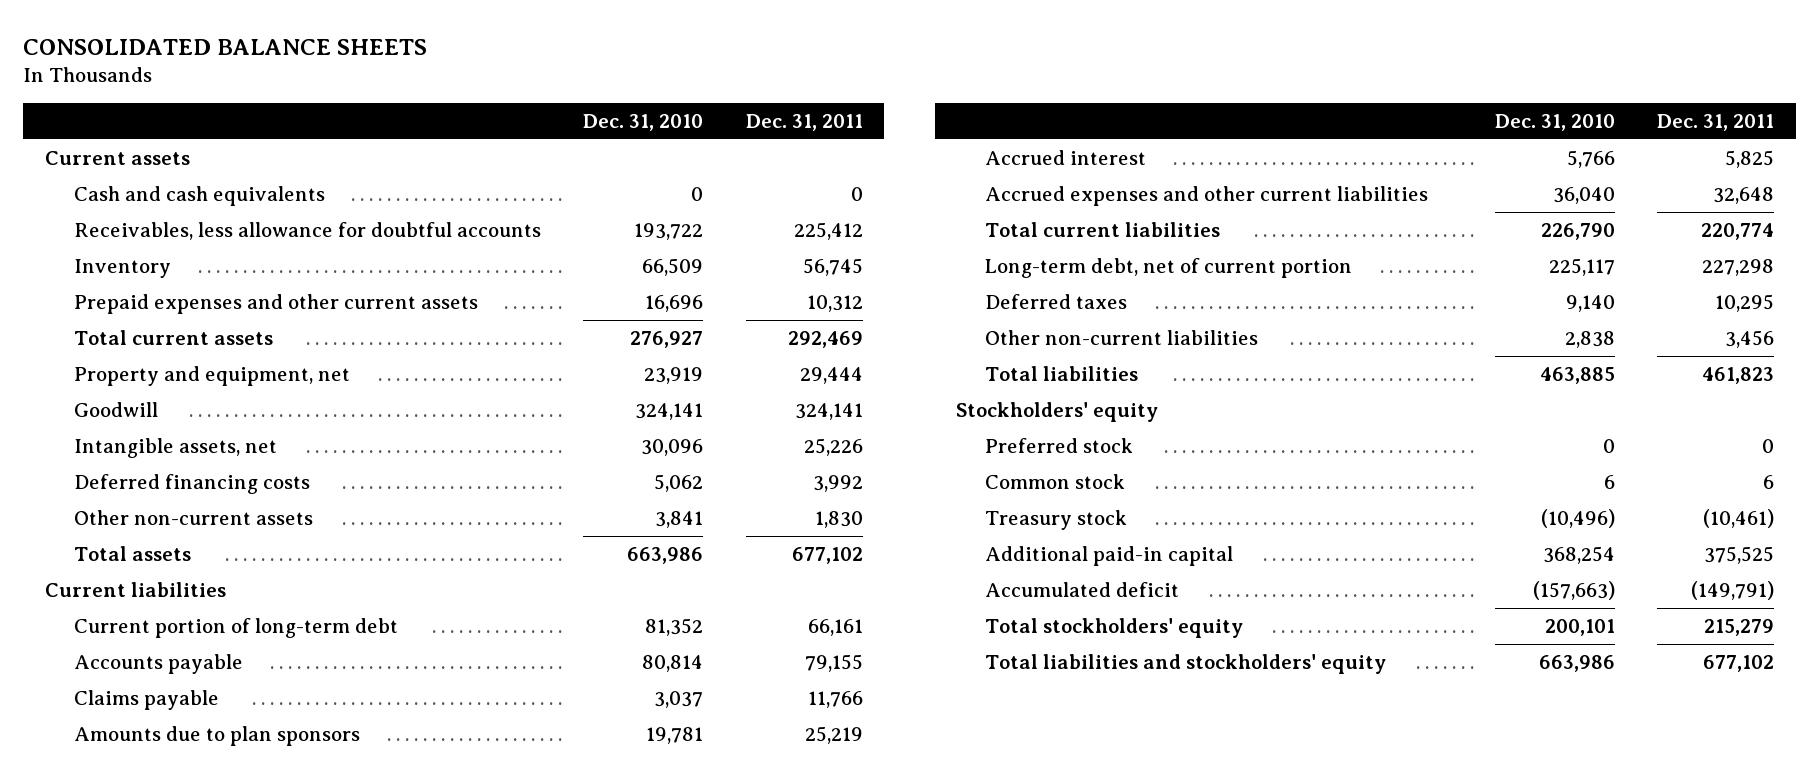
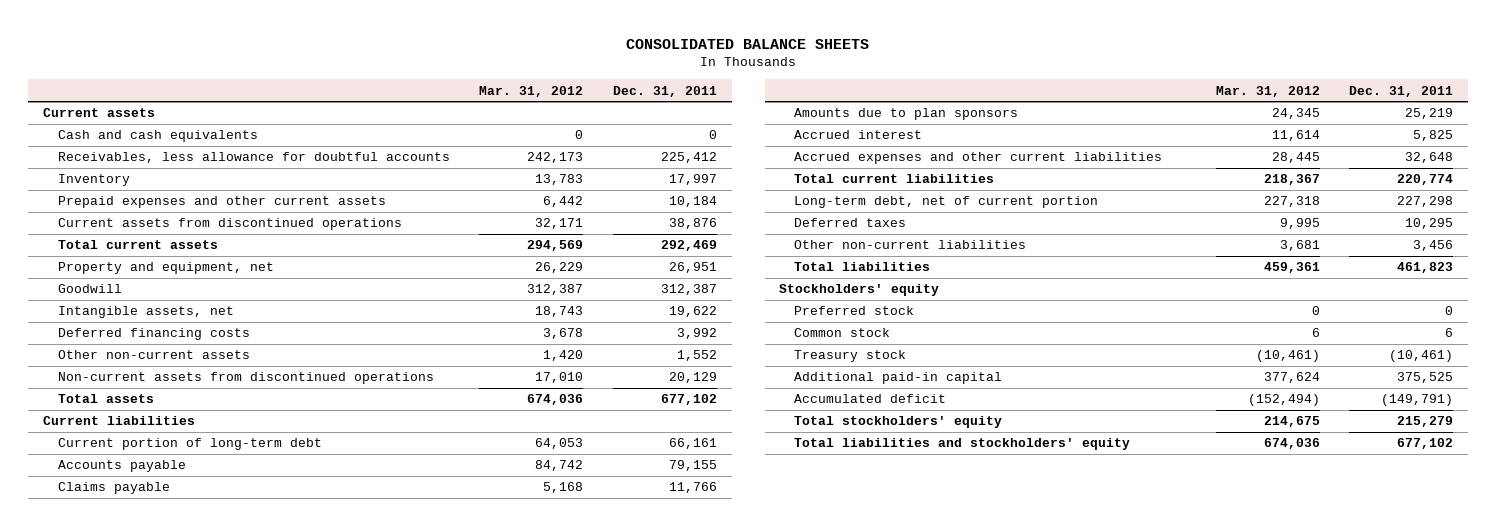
[583,113,704,131] Dec. 31, 2010 -> none
none -> [479,85,584,97] Mar. 31, 2012
[802,258,863,277] 56,745 -> [668,174,717,186] 17,997
[806,295,863,313] 10,312 -> [668,196,717,208] 10,184
none -> [57,218,402,231] Current assets from discontinued operations
[799,367,863,385] 29,444 -> [668,262,717,274] 26,951
[794,403,863,421] 324,141 -> [660,284,717,296] 312,387
[803,438,863,457] 25,226 -> [668,306,717,318] 19,622
[814,511,863,529] 1,830 -> [676,350,717,362] 1,552
none -> [57,372,434,385] Non-current assets from discontinued operations

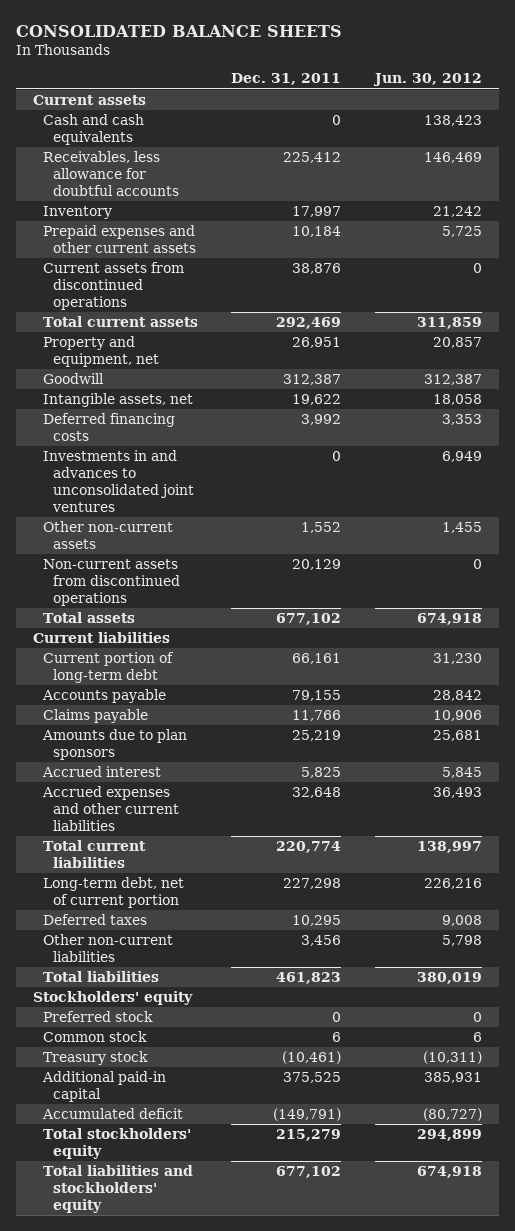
[479,85,584,97] Mar. 31, 2012 -> none
none -> [373,73,483,87] Jun. 30, 2012
none -> [42,450,194,513] Investments in and advances to unconsolidated joint ventures

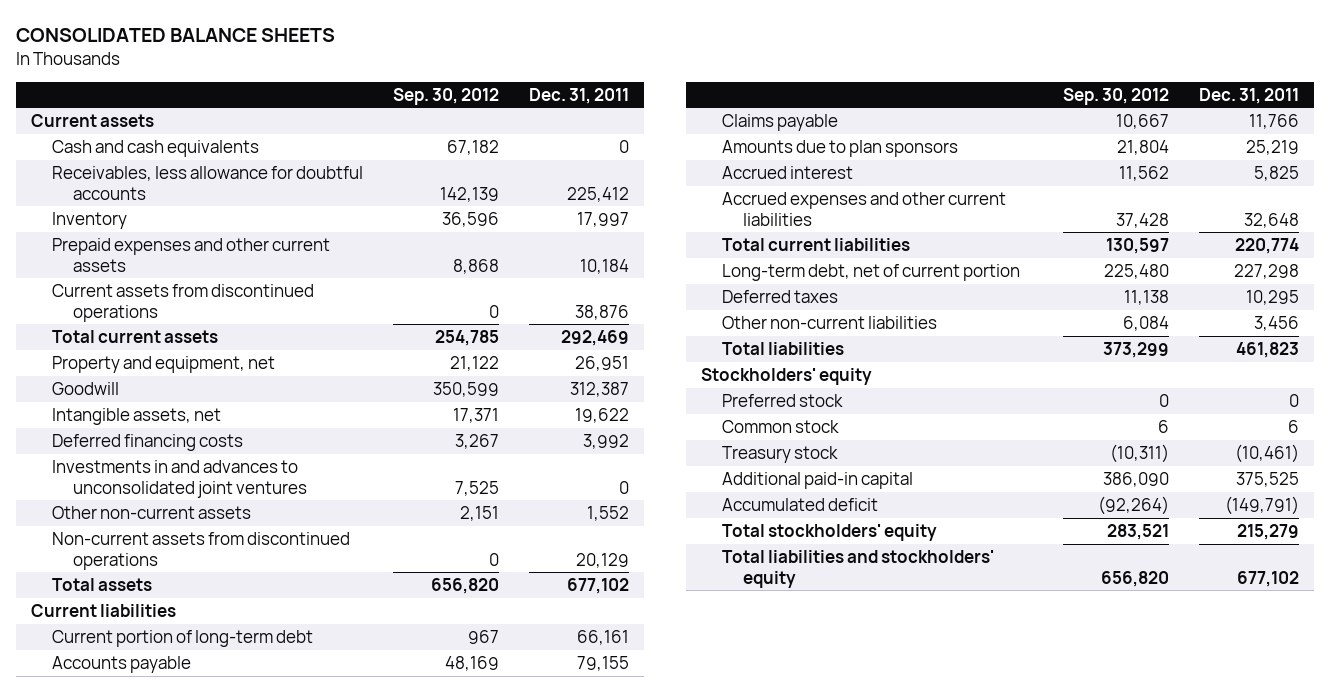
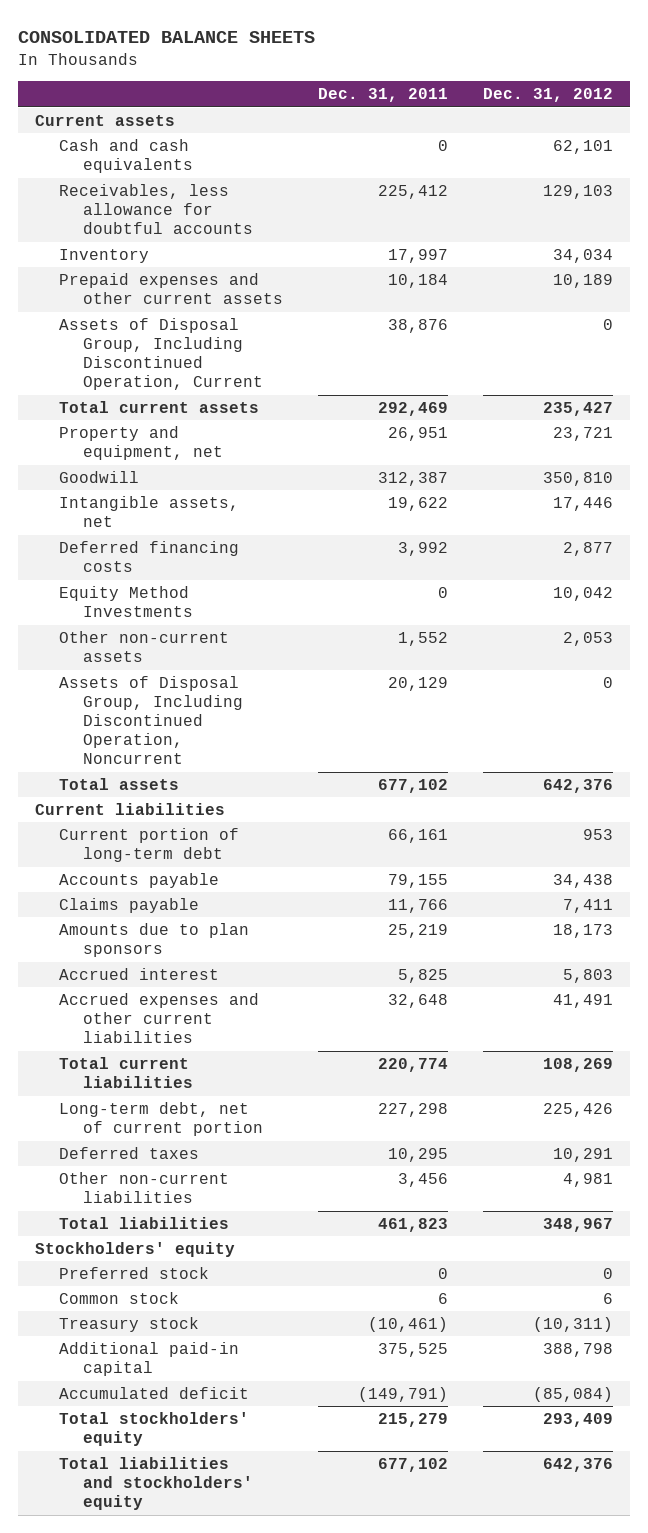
[392,87,499,105] Sep. 30, 2012 -> none
none -> [482,88,613,103] Dec. 31, 2012
[51,283,314,322] Current assets from discontinued operations -> [59,318,264,391] Assets of Disposal Group, Including Discontinued Operation, Current
[51,459,307,498] Investments in and advances to unconsolidated joint ventures -> none
none -> [59,586,194,618] Equity Method Investments
[51,531,350,570] Non-current assets from discontinued operations -> [59,676,244,765] Assets of Disposal Group, Including Discontinued Operation, Noncurrent

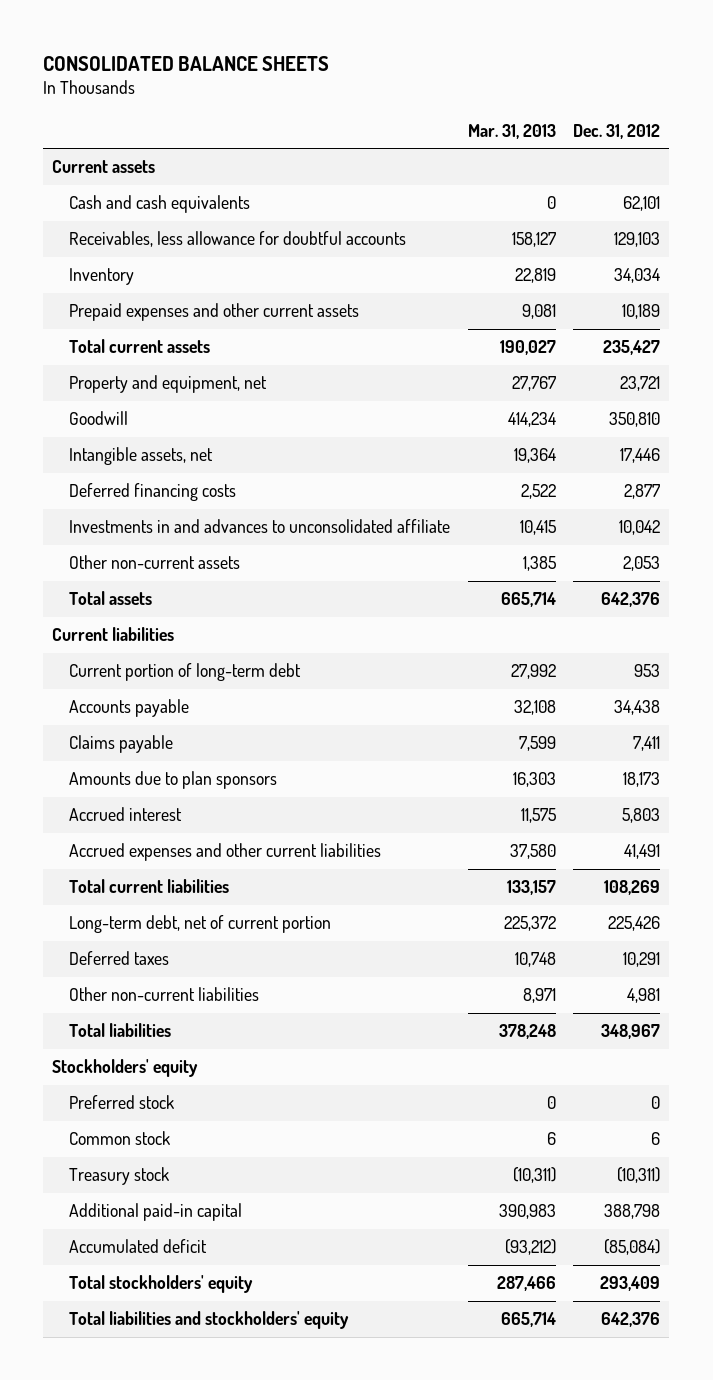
[317,88,448,103] Dec. 31, 2011 -> none
none -> [467,123,556,139] Mar. 31, 2013
[59,318,264,391] Assets of Disposal Group, Including Discontinued Operation, Current -> none
[59,586,194,618] Equity Method Investments -> [69,519,451,534] Investments in and advances to unconsolidated affiliate
[59,676,244,765] Assets of Disposal Group, Including Discontinued Operation, Noncurrent -> none

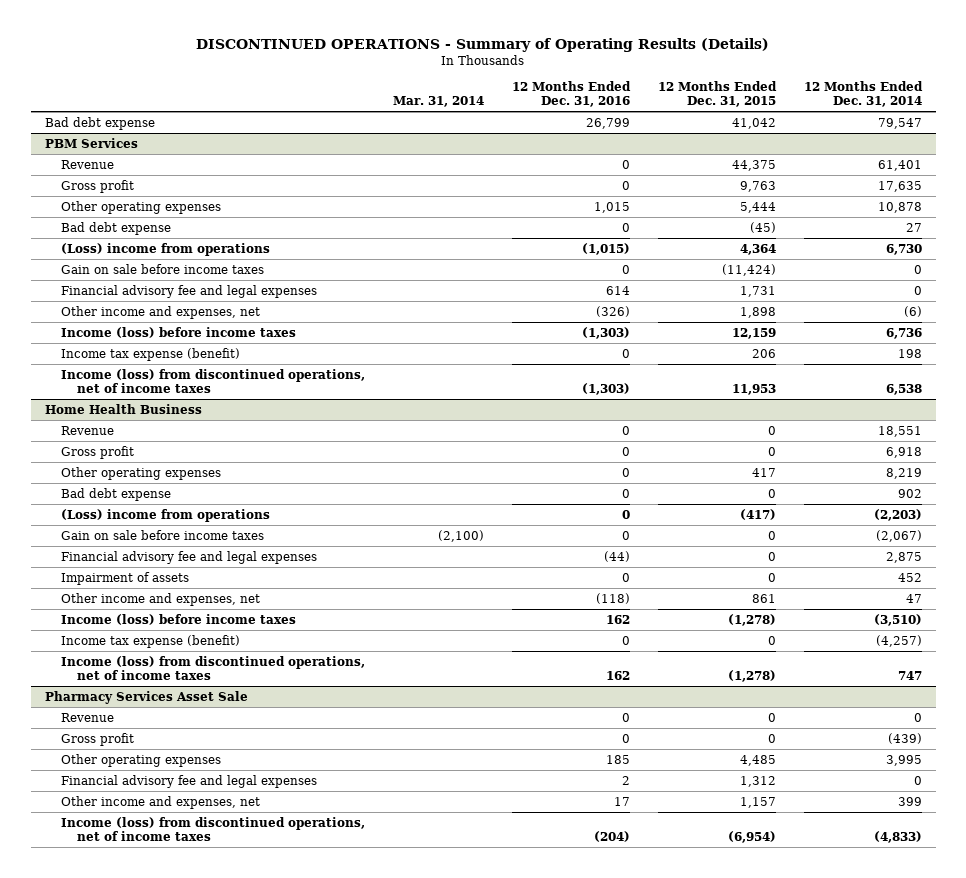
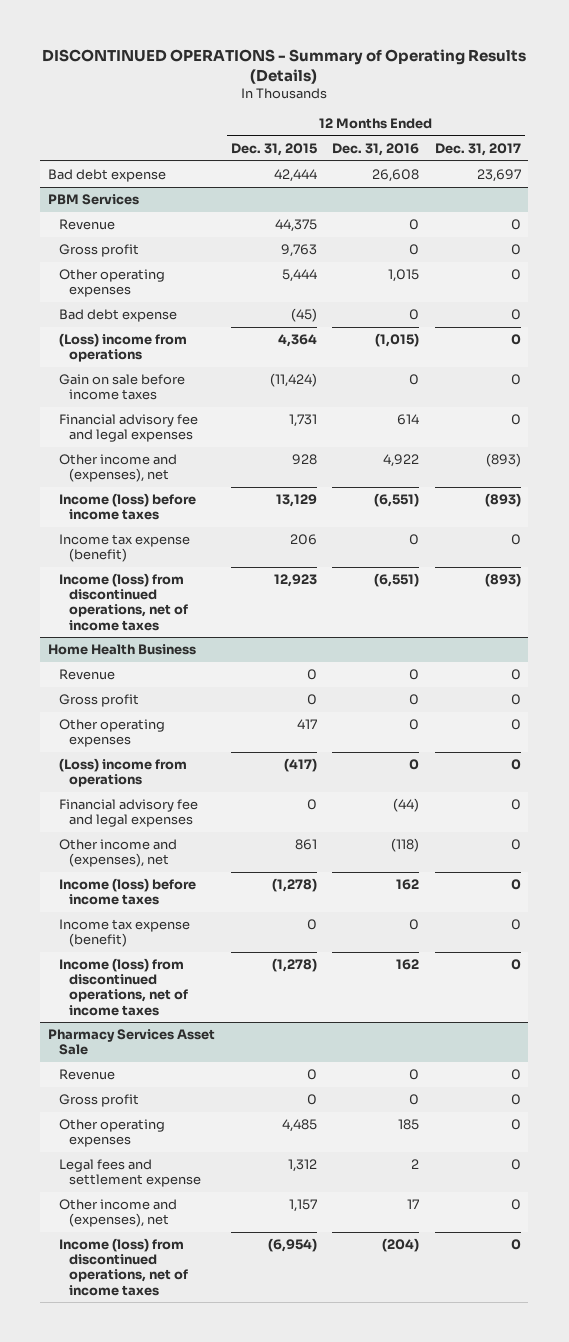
[392,96,484,108] Mar. 31, 2014 -> none
[803,81,923,108] 12 Months Ended Dec. 31, 2014 -> none
none -> [434,142,521,156] Dec. 31, 2017
[585,117,630,129] 26,799 -> [372,169,420,183] 26,608
[731,117,776,129] 41,042 -> [273,169,317,183] 42,444
[60,305,260,319] Other income and expenses, net -> [58,454,177,483] Other income and (expenses), net
[595,305,630,317] (326) -> [383,454,420,468] 4,922
[739,306,776,318] 1,898 -> [291,454,317,466] 928
[581,326,630,339] (1,303) -> [374,493,420,508] (6,551)
[731,327,776,339] 12,159 -> [275,494,317,508] 13,129
[581,382,630,395] (1,303) -> [374,573,420,588] (6,551)
[731,383,776,395] 11,953 -> [273,574,317,588] 12,923
[60,487,171,501] Bad debt expense -> none
[60,529,264,540] Gain on sale before income taxes -> none
[60,571,189,585] Impairment of assets -> none
[60,592,260,606] Other income and expenses, net -> [58,839,177,868] Other income and (expenses), net
[60,774,317,788] Financial advisory fee and legal expenses -> [58,1159,202,1188] Legal fees and settlement expense
[60,795,260,809] Other income and expenses, net -> [58,1199,177,1228] Other income and (expenses), net

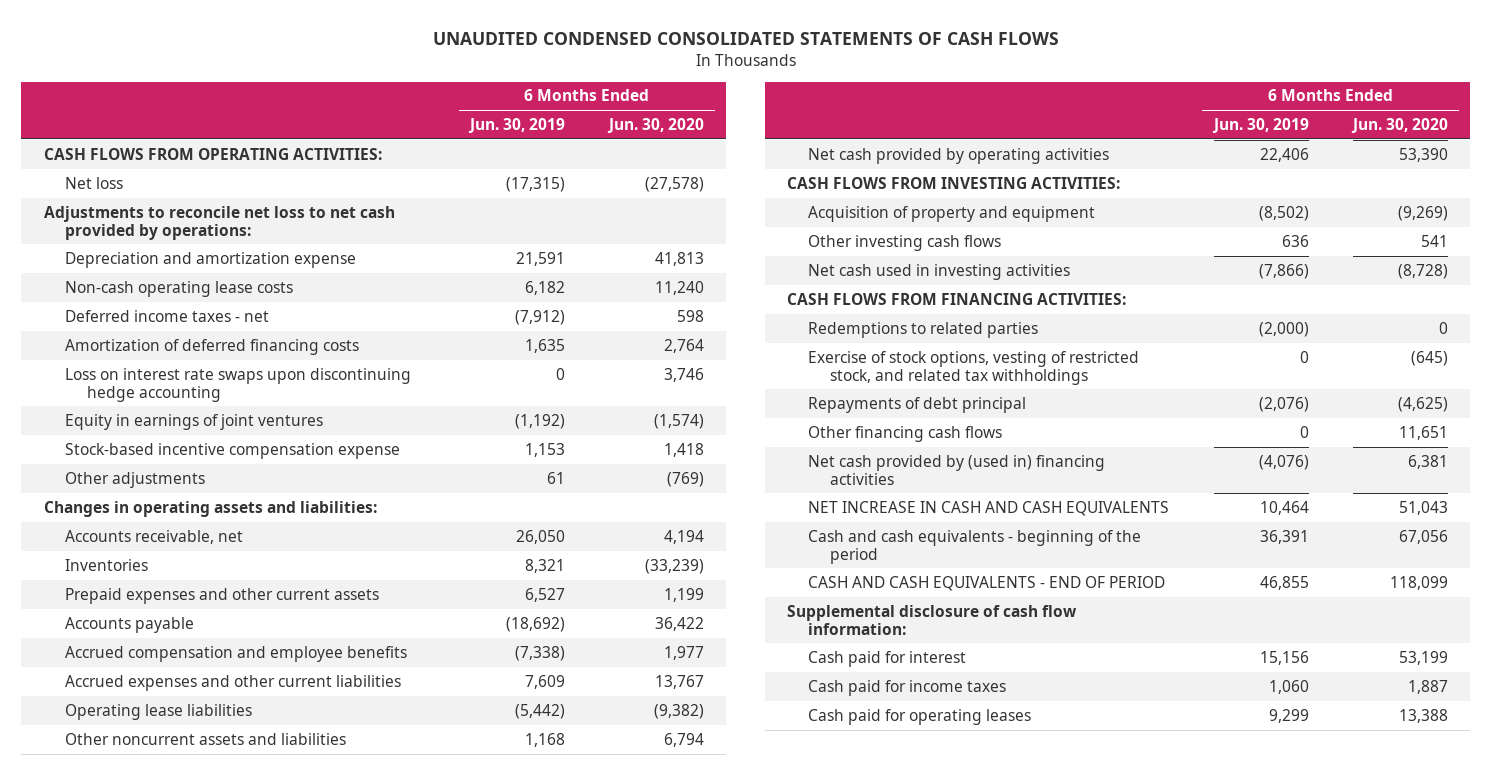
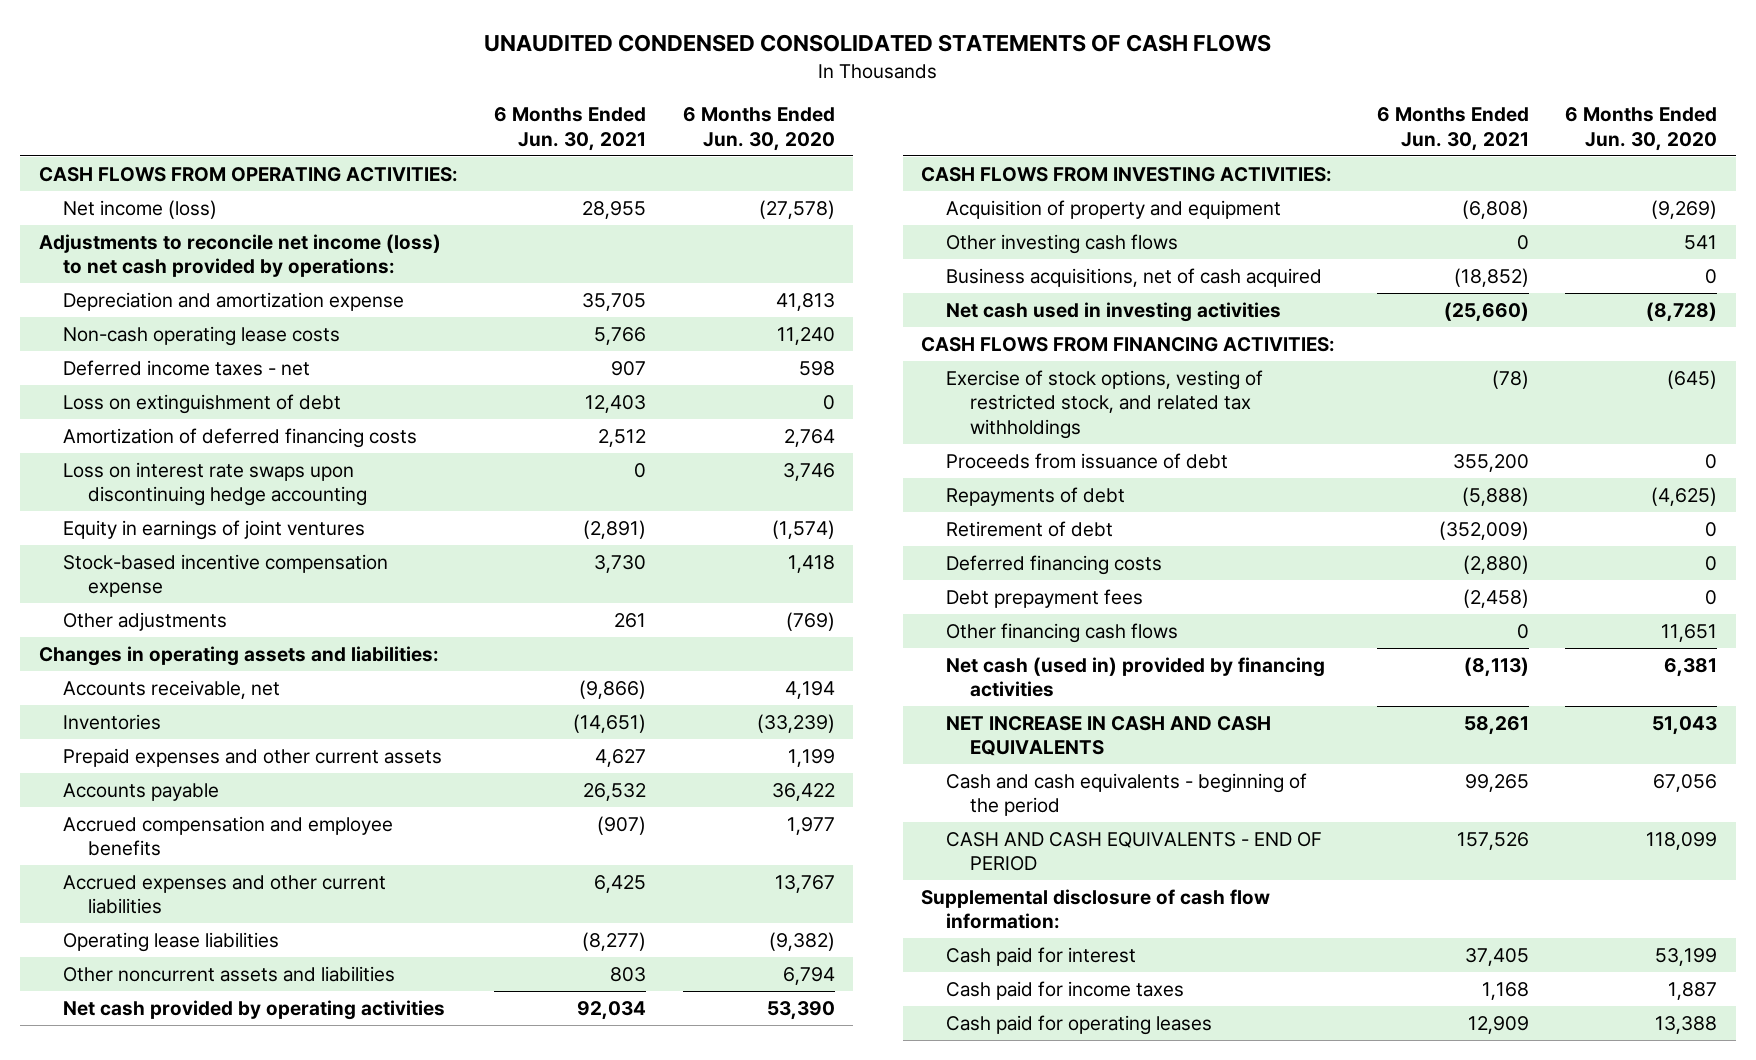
[468,117,566,133] Jun. 30, 2019 -> none
none -> [494,107,647,151] 6 Months Ended Jun. 30, 2021
[65,176,124,189] Net loss -> [63,199,218,219] Net income (loss)
[43,205,395,240] Adjustments to reconcile net loss to net cash provided by operations: -> [38,233,441,278] Adjustments to reconcile net income (loss) to net cash provided by operations:
none -> [63,393,342,414] Loss on extinguishment of debt
none -> [945,267,1322,287] Business acquisitions, net of cash acquired
[808,321,1039,338] Redemptions to related parties -> none
none -> [945,452,1228,469] Proceeds from issuance of debt
[808,396,1027,413] Repayments of debt principal -> [945,486,1125,506] Repayments of debt
none -> [945,520,1113,537] Retirement of debt
none -> [945,554,1162,575] Deferred financing costs
none -> [945,588,1143,608] Debt prepayment fees
[808,454,1106,485] Net cash provided by (used in) financing activities -> [945,656,1325,698] Net cash (used in) provided by financing activities

